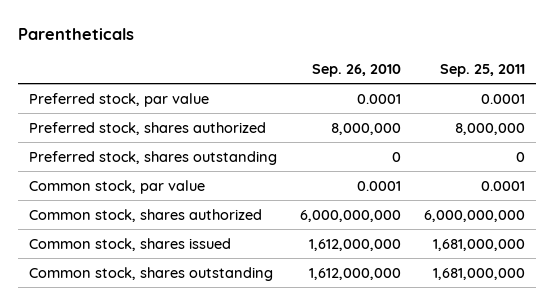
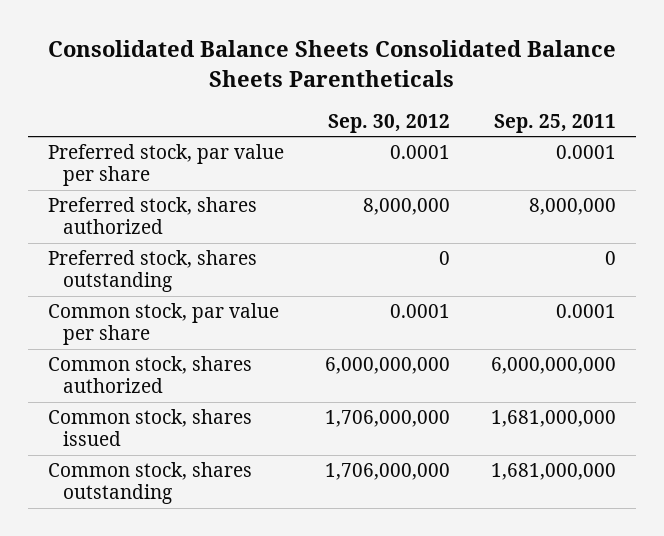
[17,28,134,41] Parentheticals -> [47,40,616,87] Consolidated Balance Sheets Consolidated Balance Sheets Parentheticals
[311,64,401,78] Sep. 26, 2010 -> none
none -> [327,114,450,134] Sep. 30, 2012
[29,92,210,107] Preferred stock, par value -> [48,144,285,187] Preferred stock, par value per share
[29,179,206,194] Common stock, par value -> [48,303,280,346] Common stock, par value per share

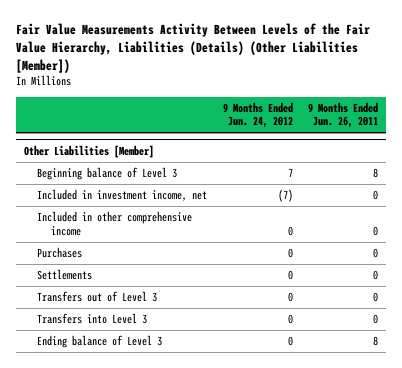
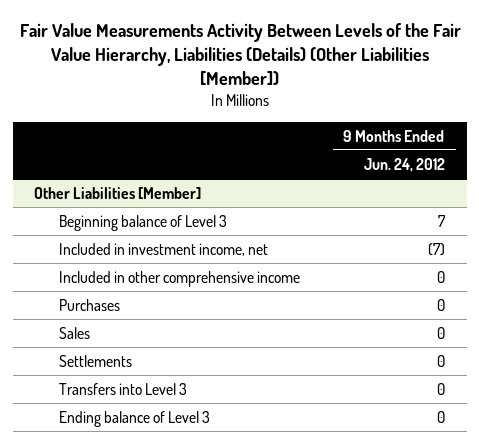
[308,101,379,129] 9 Months Ended Jun. 26, 2011 -> none
none -> [59,326,91,339] Sales
[37,291,158,303] Transfers out of Level 3 -> none

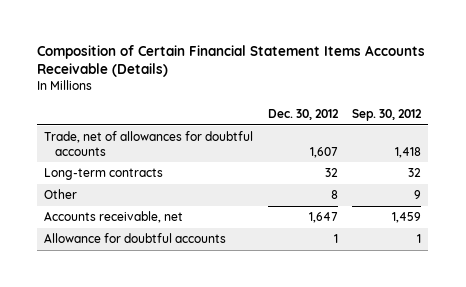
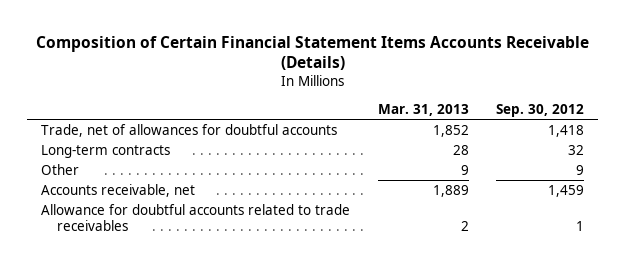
[267,108,339,120] Dec. 30, 2012 -> none
none -> [377,104,469,117] Mar. 31, 2013
[44,233,227,244] Allowance for doubtful accounts -> [40,203,350,231] Allowance for doubtful accounts related to trade receivables

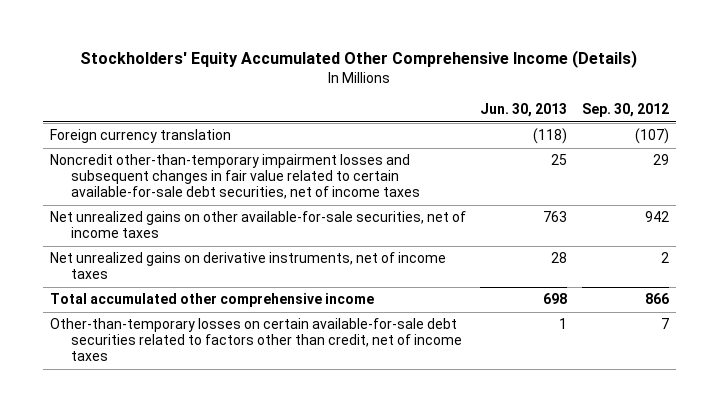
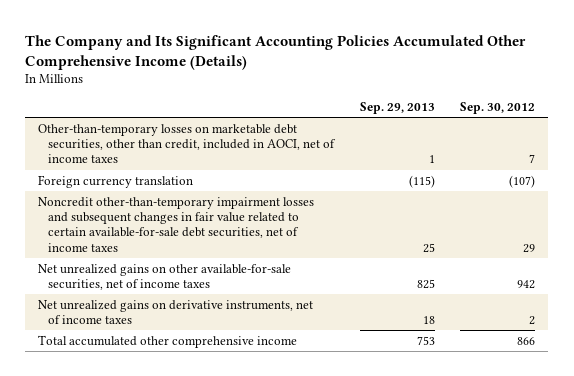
[80,50,638,69] Stockholders' Equity Accumulated Other Comprehensive Income (Details) -> [25,34,527,70] The Company and Its Significant Accounting Policies Accumulated Other Comprehensive Income (Details)
[480,102,568,117] Jun. 30, 2013 -> none
none -> [359,101,435,114] Sep. 29, 2013
none -> [38,123,336,164] Other-than-temporary losses on marketable debt securities, other than credit, included in AOCI, net of income taxes
[49,318,462,362] Other-than-temporary losses on certain available-for-sale debt securities related to factors other than credit, net of income taxes -> none

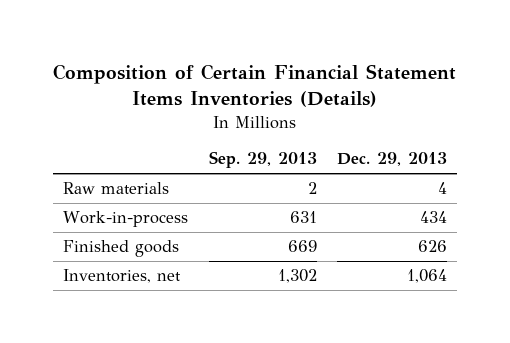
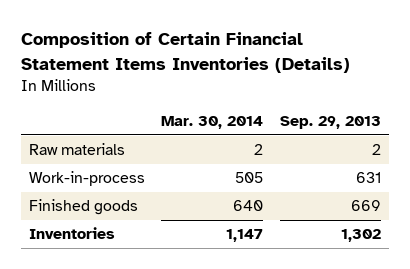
[337,152,448,167] Dec. 29, 2013 -> none
none -> [161,116,264,130] Mar. 30, 2014
[63,269,182,284] Inventories, net -> [28,227,115,240] Inventories

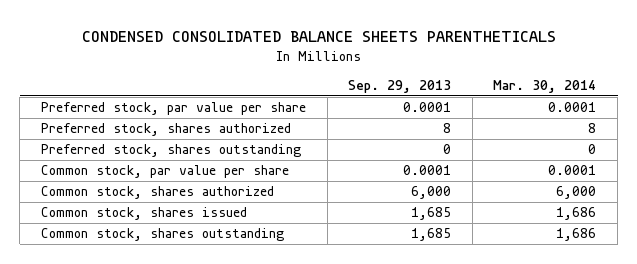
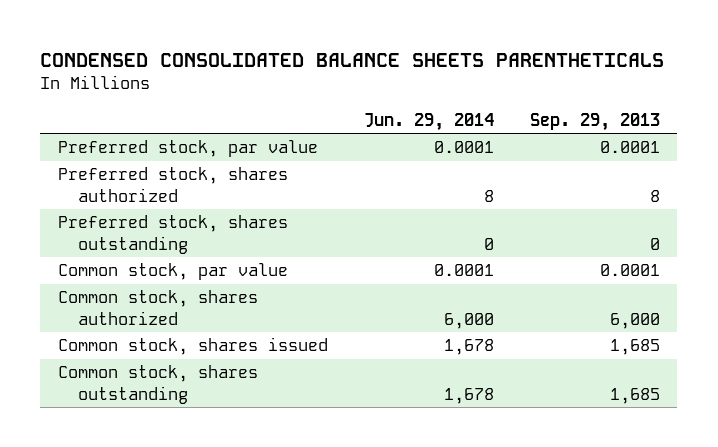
[493,80,597,94] Mar. 30, 2014 -> none
none -> [363,112,494,131] Jun. 29, 2014
[40,102,306,116] Preferred stock, par value per share -> [58,140,319,158] Preferred stock, par value
[40,165,289,179] Common stock, par value per share -> [58,263,289,281] Common stock, par value

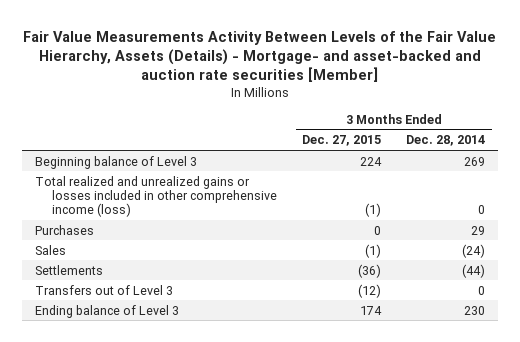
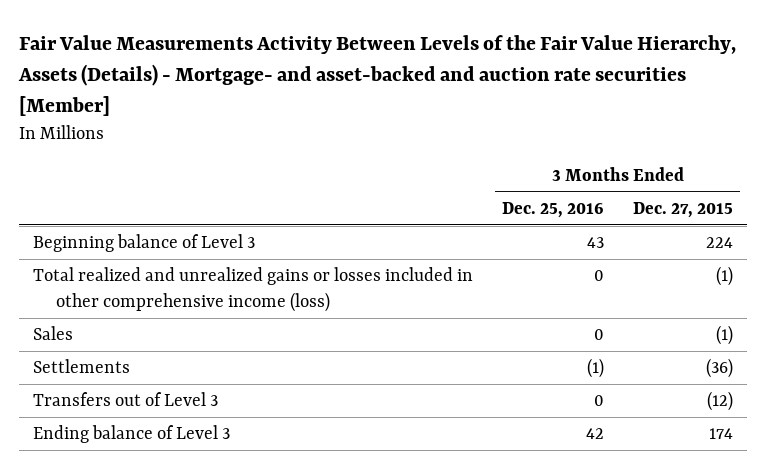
[406,135,486,147] Dec. 28, 2014 -> none
none -> [502,201,605,218] Dec. 25, 2016
[34,224,94,235] Purchases -> none

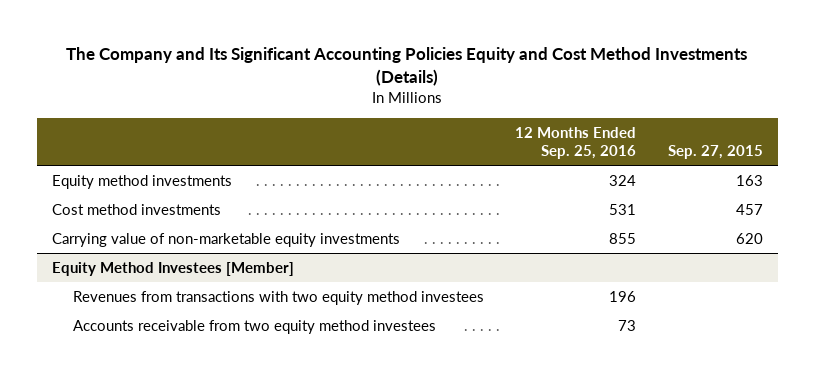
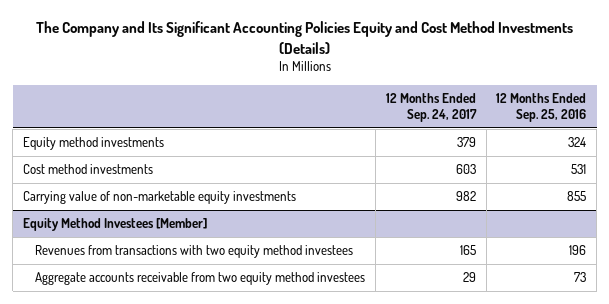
[667,145,763,160] Sep. 27, 2015 -> none
none -> [385,92,477,123] 12 Months Ended Sep. 24, 2017
[73,319,437,334] Accounts receivable from two equity method investees -> [35,272,366,286] Aggregate accounts receivable from two equity method investees

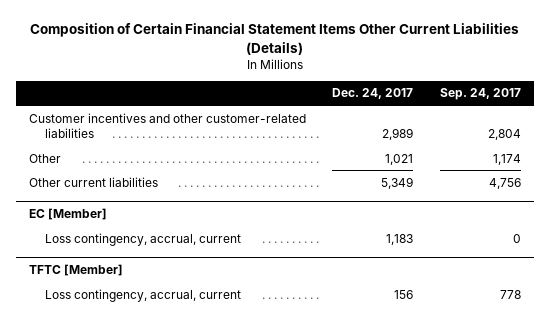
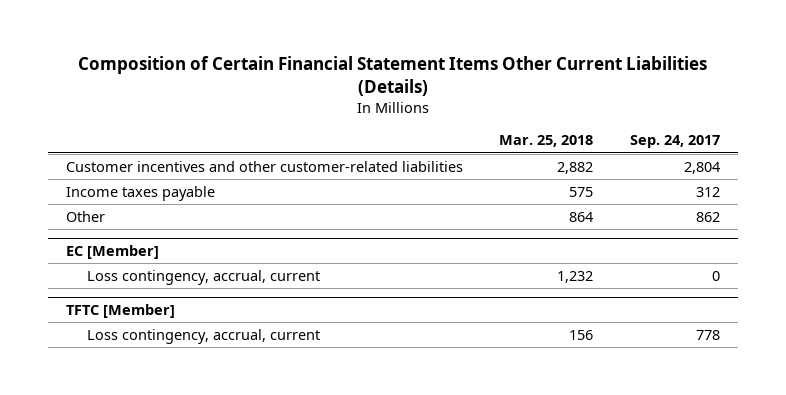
[332,88,414,100] Dec. 24, 2017 -> none
none -> [499,135,594,148] Mar. 25, 2018
[29,176,159,187] Other current liabilities -> none
none -> [66,185,216,201] Income taxes payable
[492,153,521,165] 1,174 -> [695,211,720,222] 862

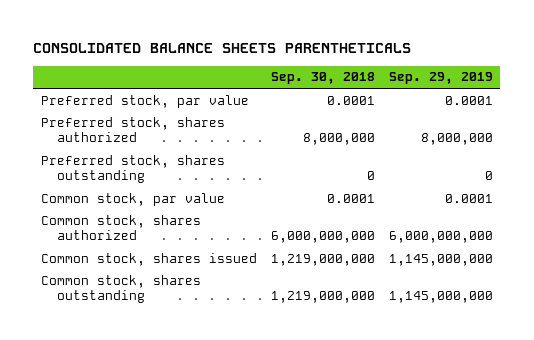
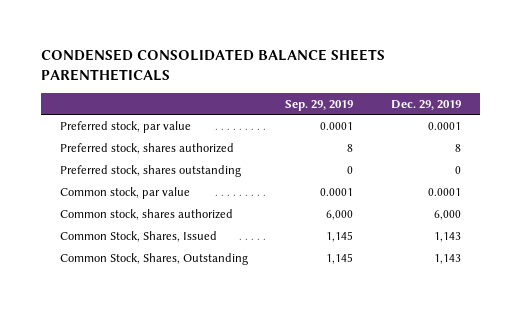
[33,43,412,54] CONSOLIDATED BALANCE SHEETS PARENTHETICALS -> [40,49,385,81] CONDENSED CONSOLIDATED BALANCE SHEETS PARENTHETICALS
[270,72,375,85] Sep. 30, 2018 -> none
none -> [391,99,462,110] Dec. 29, 2019
[421,133,494,146] 8,000,000 -> [347,143,354,152] 8
[389,231,494,244] 6,000,000,000 -> [326,209,354,220] 6,000
[40,252,257,266] Common stock, shares issued -> [59,230,217,242] Common Stock, Shares, Issued
[389,253,494,266] 1,145,000,000 -> [326,230,354,242] 1,145
[40,274,201,304] Common stock, shares outstanding -> [59,252,248,265] Common Stock, Shares, Outstanding
[389,291,494,304] 1,145,000,000 -> [326,252,354,264] 1,145

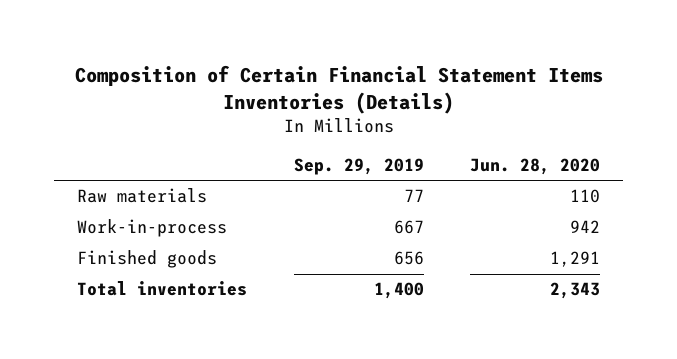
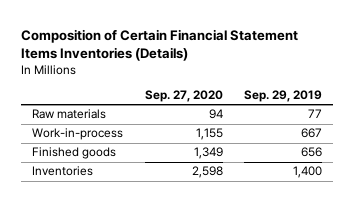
[469,158,600,176] Jun. 28, 2020 -> none
none -> [144,90,223,103] Sep. 27, 2020
[77,281,248,297] Total inventories -> [31,166,93,177] Inventories

